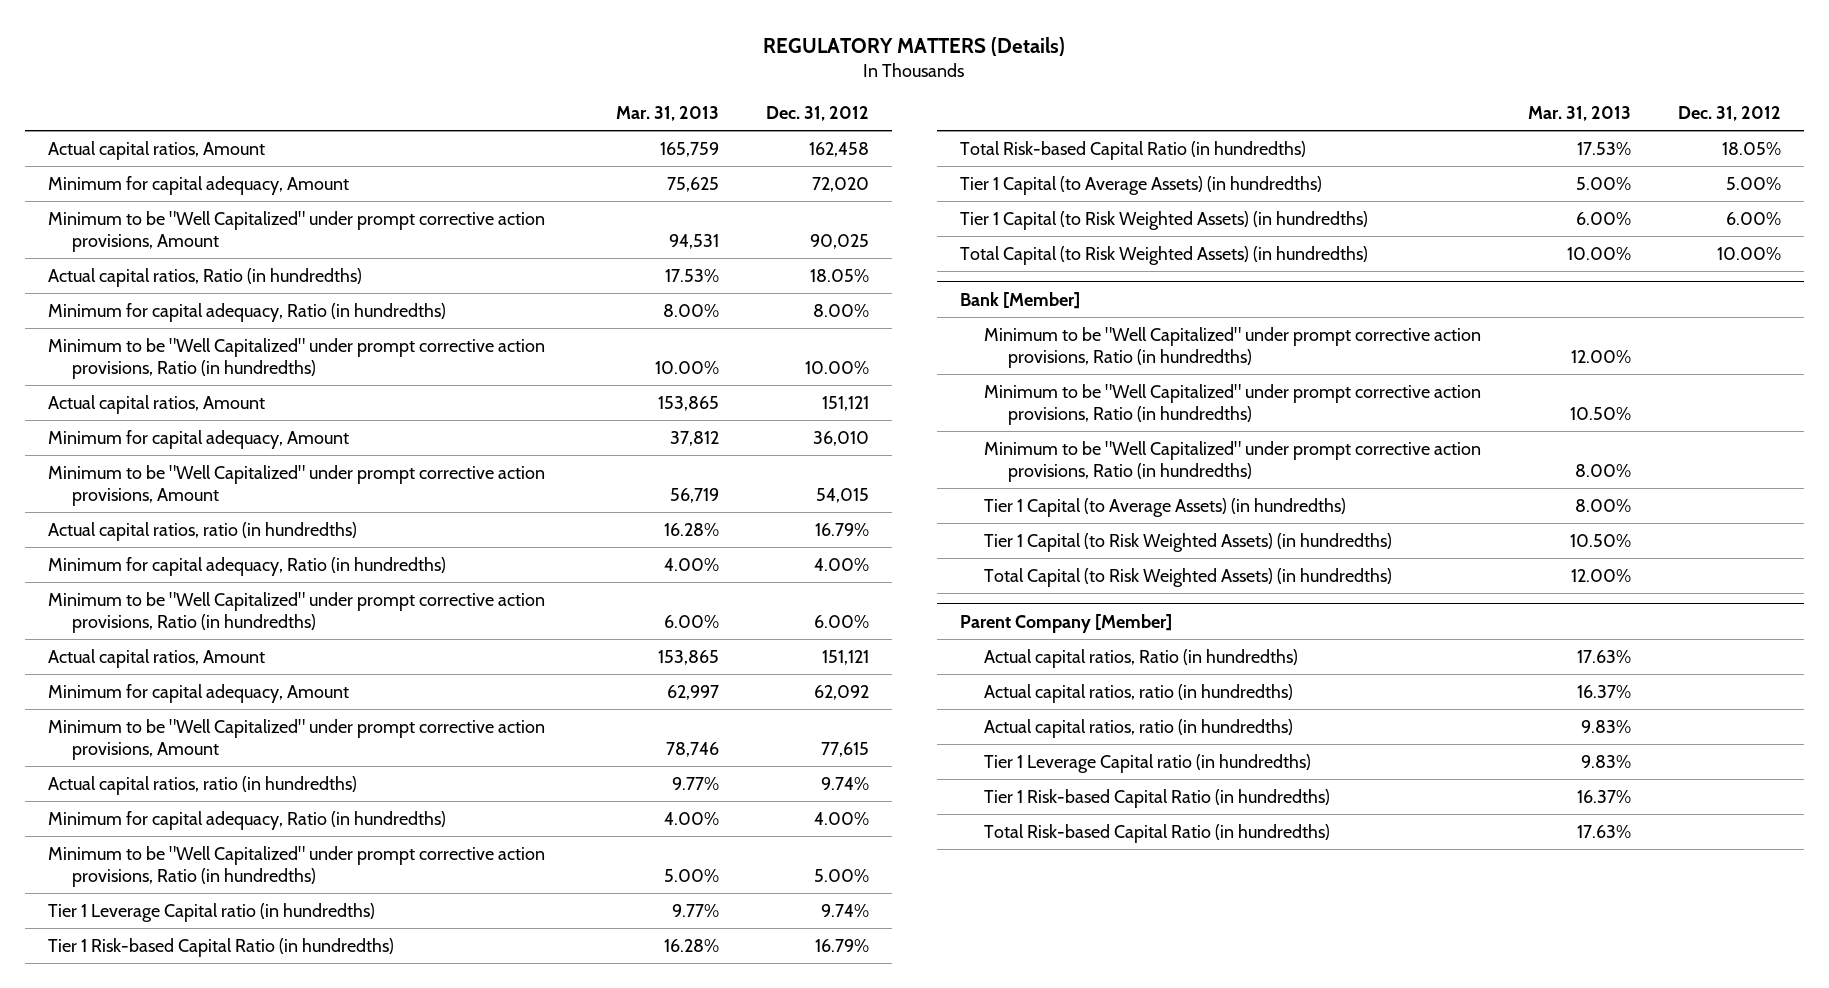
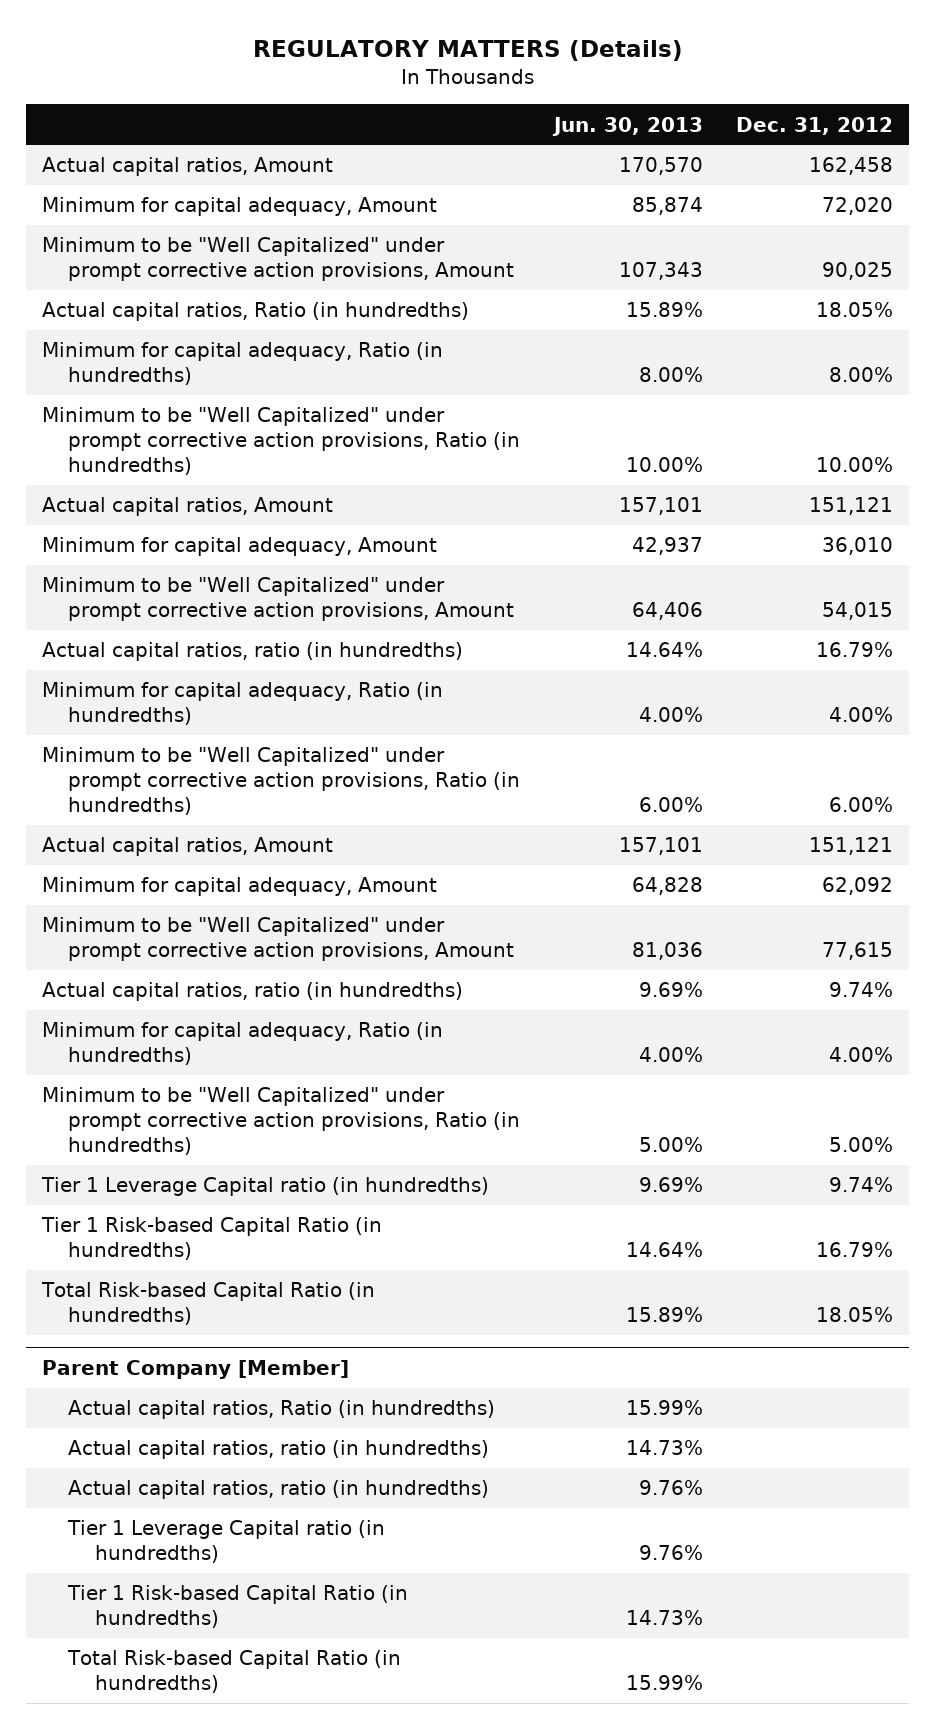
[615,105,719,121] Mar. 31, 2013 -> none
none -> [551,116,703,136] Jun. 30, 2013
[960,175,1323,195] Tier 1 Capital (to Average Assets) (in hundredths) -> none
[960,210,1369,230] Tier 1 Capital (to Risk Weighted Assets) (in hundredths) -> none
[960,245,1369,265] Total Capital (to Risk Weighted Assets) (in hundredths) -> none
[960,291,1081,309] Bank [Member] -> none
[984,326,1482,368] Minimum to be "Well Capitalized" under prompt corrective action provisions, Ratio (in hundredths) -> none
[984,383,1482,425] Minimum to be "Well Capitalized" under prompt corrective action provisions, Ratio (in hundredths) -> none
[984,440,1482,482] Minimum to be "Well Capitalized" under prompt corrective action provisions, Ratio (in hundredths) -> none
[984,497,1347,517] Tier 1 Capital (to Average Assets) (in hundredths) -> none
[984,532,1393,552] Tier 1 Capital (to Risk Weighted Assets) (in hundredths) -> none
[984,567,1393,587] Total Capital (to Risk Weighted Assets) (in hundredths) -> none

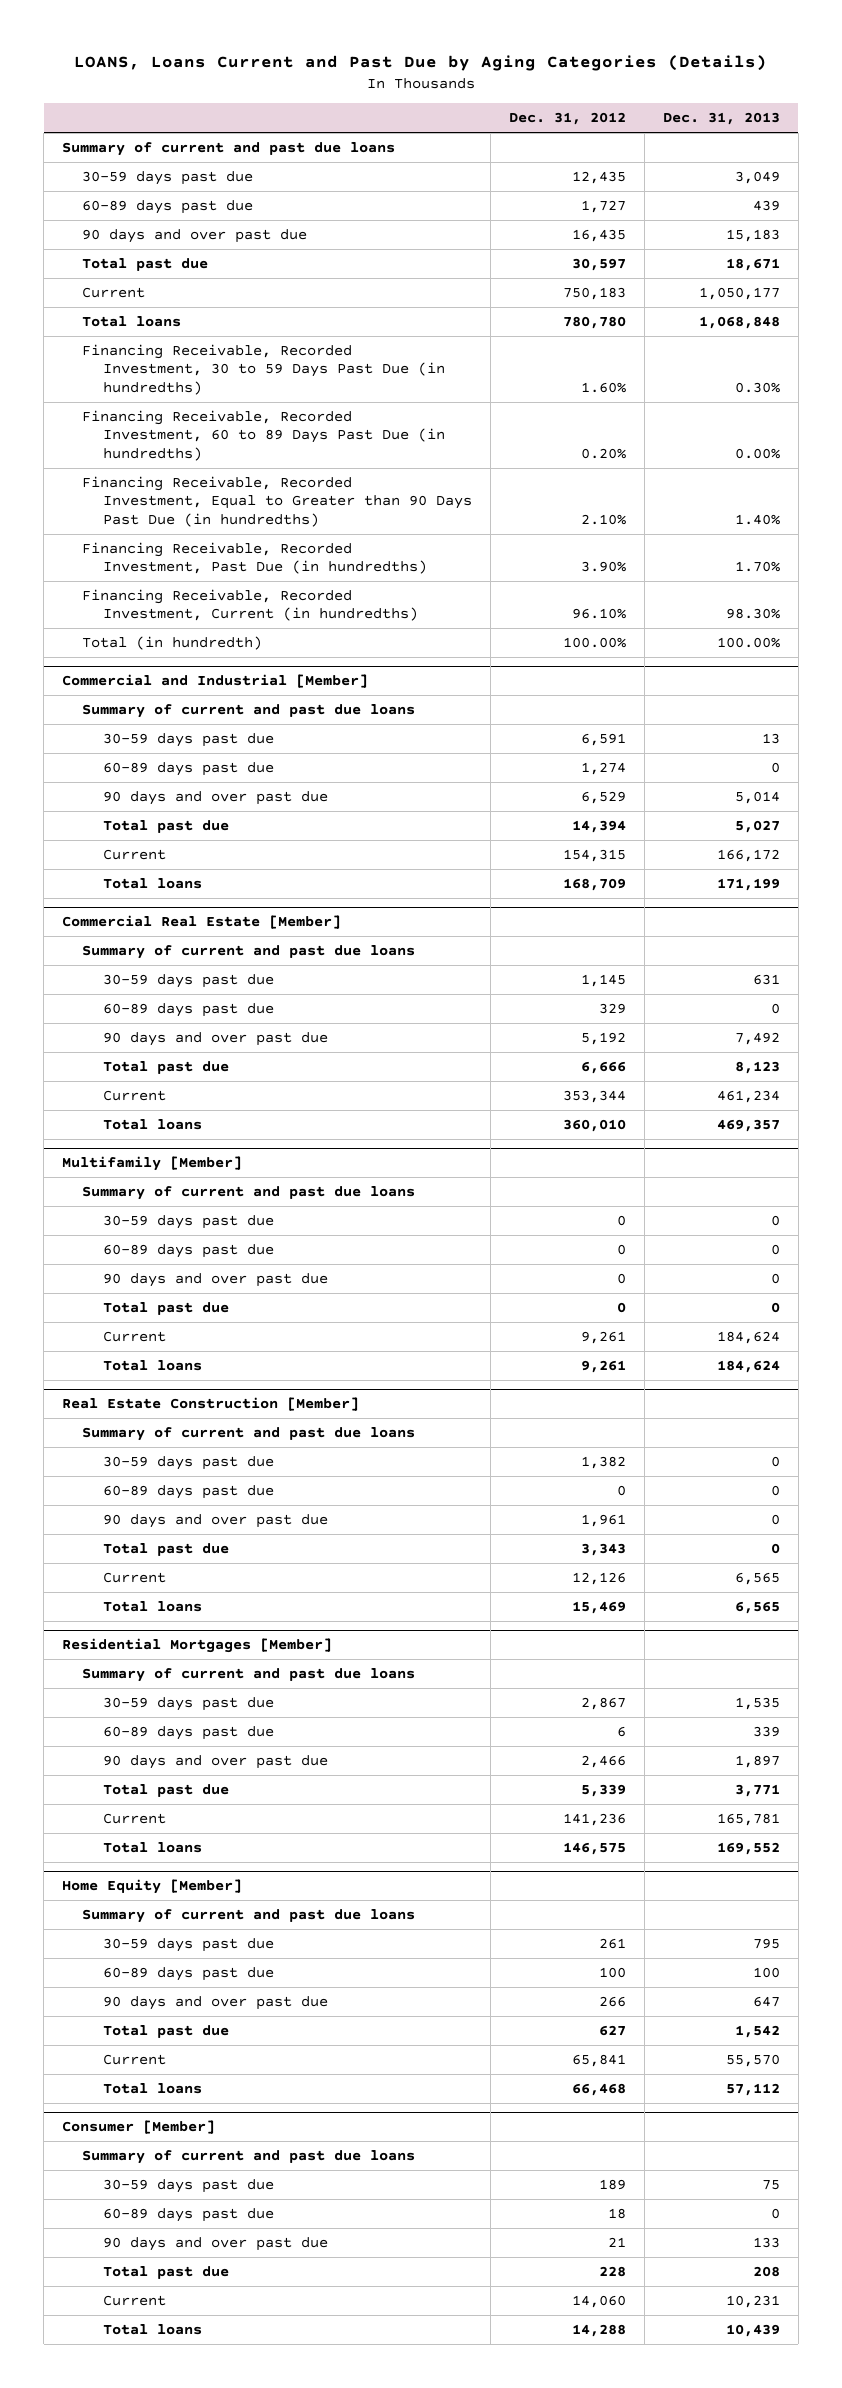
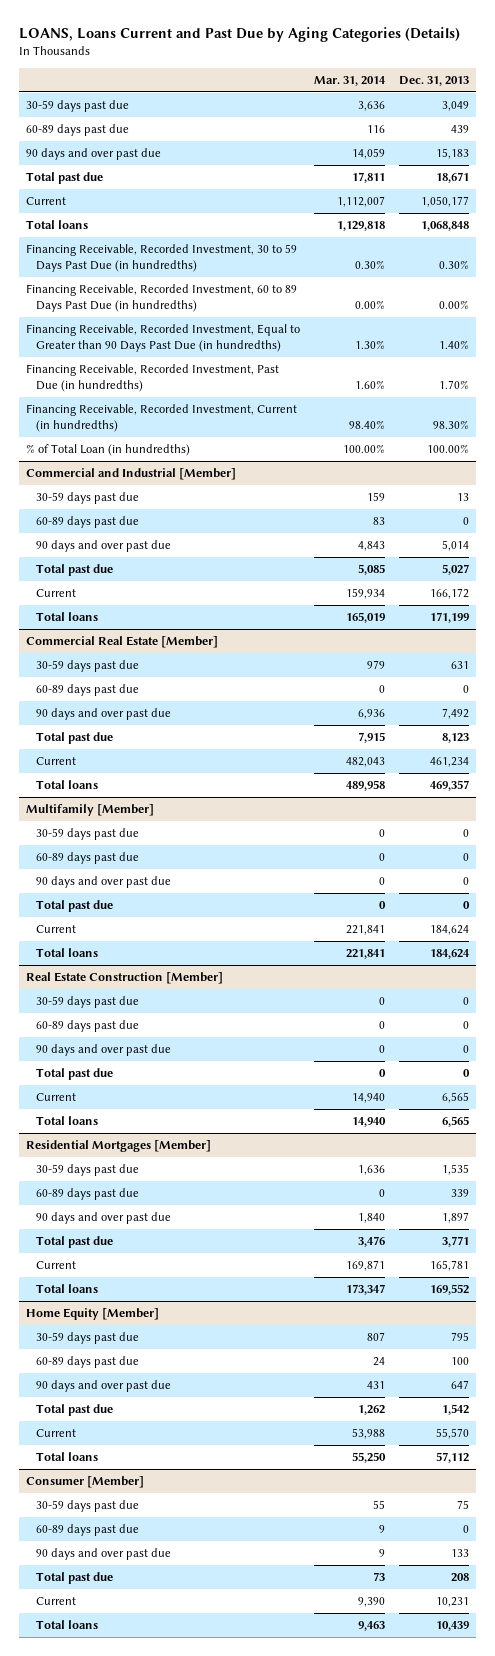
[508,112,626,126] Dec. 31, 2012 -> none
none -> [314,75,387,86] Mar. 31, 2014
[62,141,396,156] Summary of current and past due loans -> none
[82,635,263,650] Total (in hundredth) -> [25,443,190,456] % of Total Loan (in hundredths)
[82,703,416,718] Summary of current and past due loans -> none
[82,944,416,959] Summary of current and past due loans -> none
[82,1185,416,1200] Summary of current and past due loans -> none
[82,1426,416,1441] Summary of current and past due loans -> none
[82,1667,416,1682] Summary of current and past due loans -> none
[82,1908,416,1923] Summary of current and past due loans -> none
[82,2149,416,2164] Summary of current and past due loans -> none

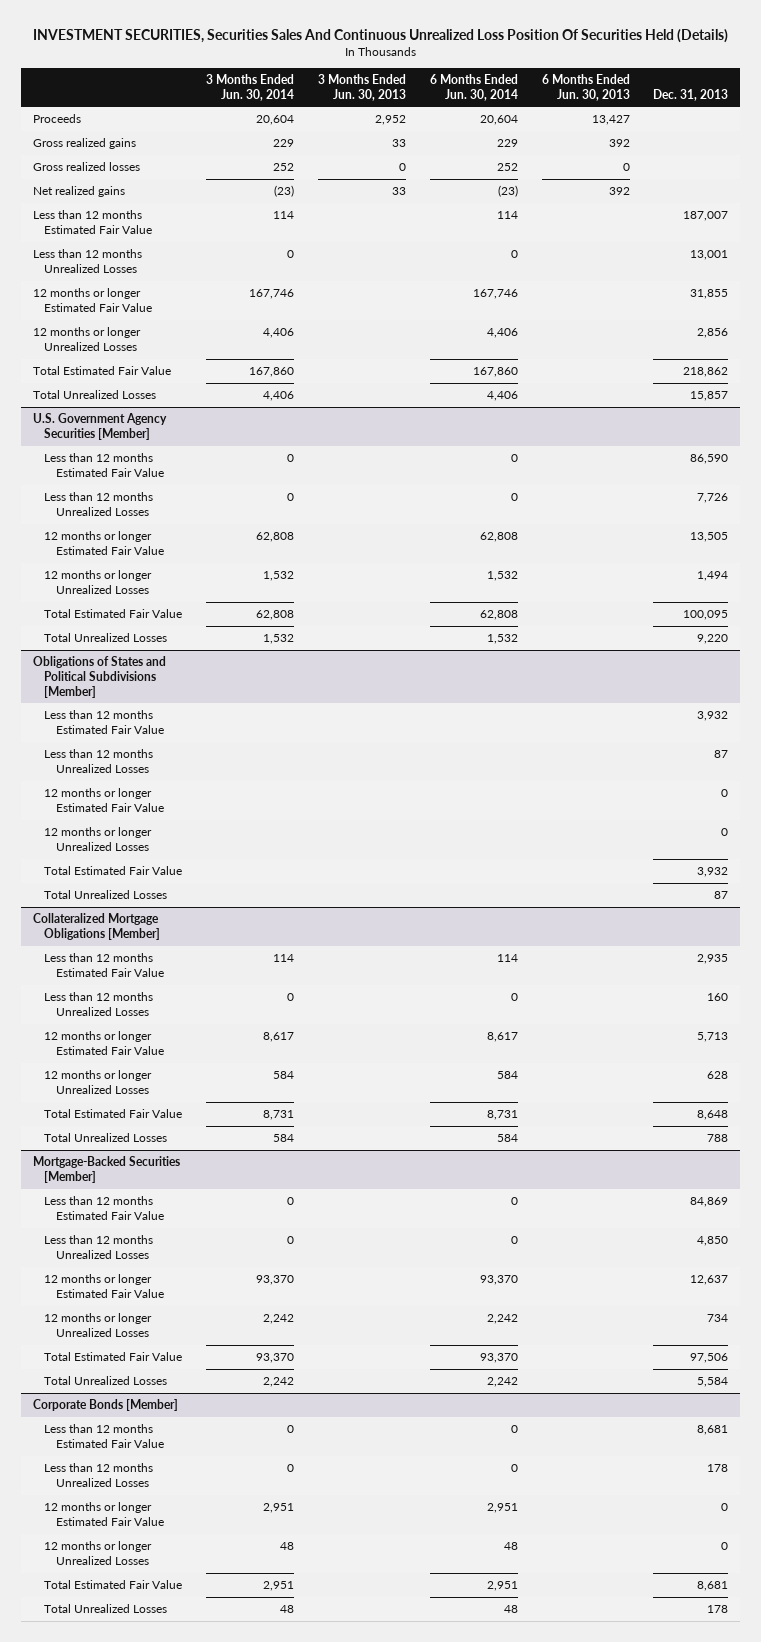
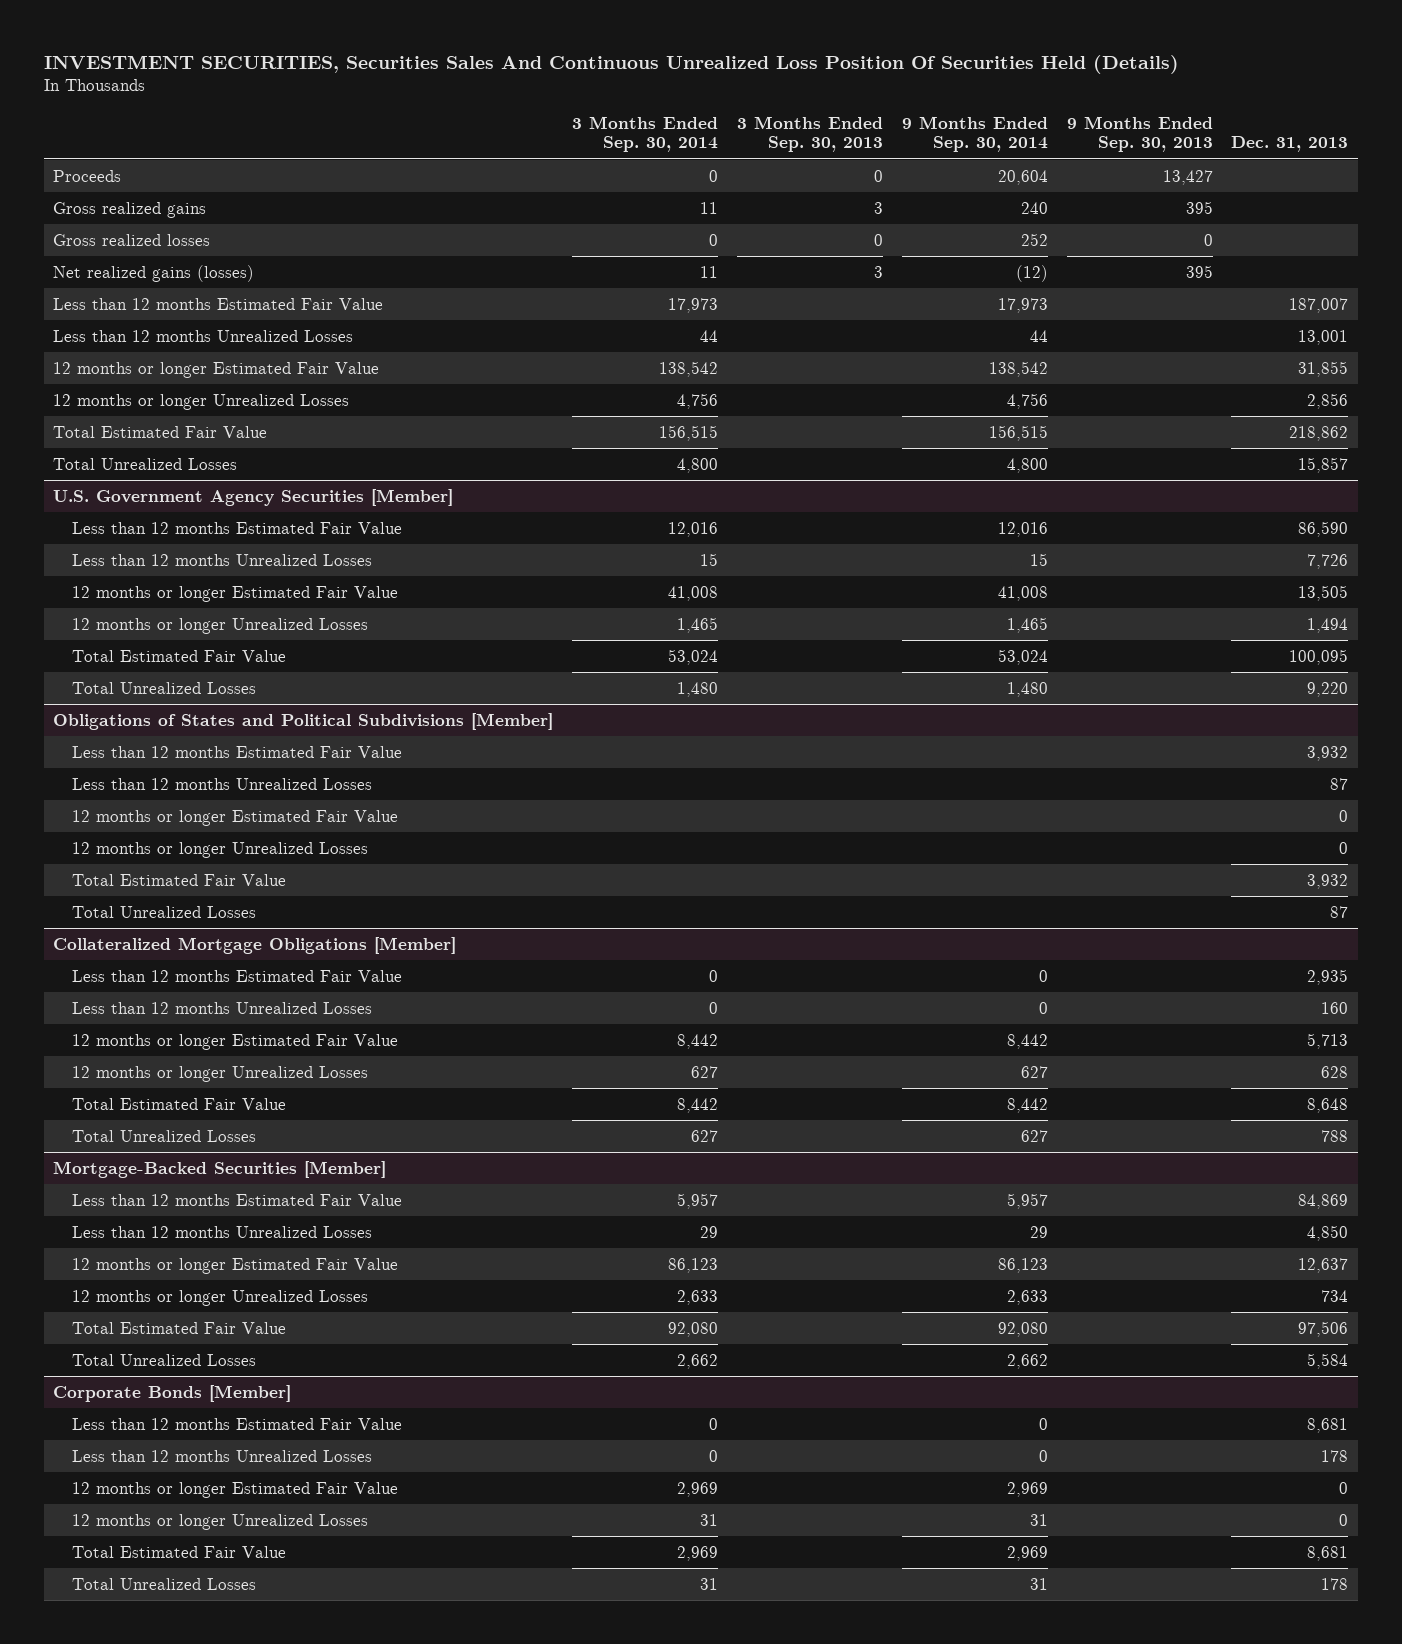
[206,73,295,101] 3 Months Ended Jun. 30, 2014 -> none
[317,73,406,101] 3 Months Ended Jun. 30, 2013 -> none
[429,73,518,101] 6 Months Ended Jun. 30, 2014 -> none
[541,73,630,101] 6 Months Ended Jun. 30, 2013 -> none
none -> [572,115,719,153] 3 Months Ended Sep. 30, 2014
none -> [736,115,883,153] 3 Months Ended Sep. 30, 2013
none -> [901,115,1048,153] 9 Months Ended Sep. 30, 2014
none -> [1066,115,1213,153] 9 Months Ended Sep. 30, 2013
[33,186,126,198] Net realized gains -> [53,264,255,282] Net realized gains (losses)

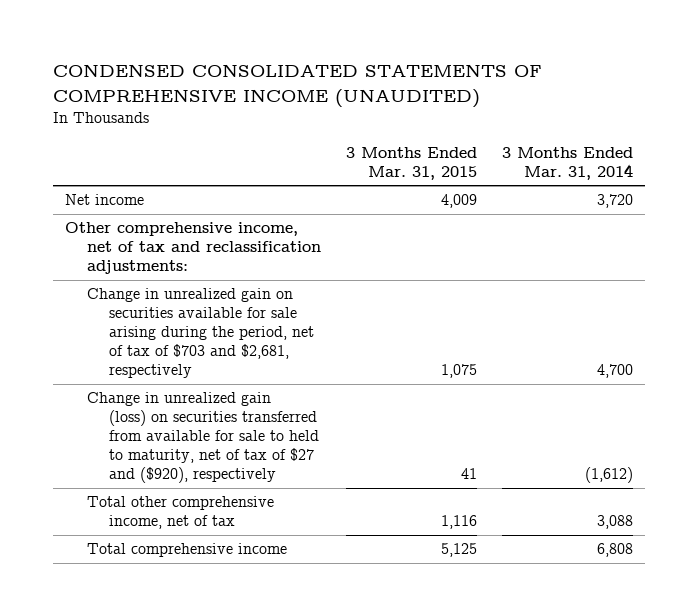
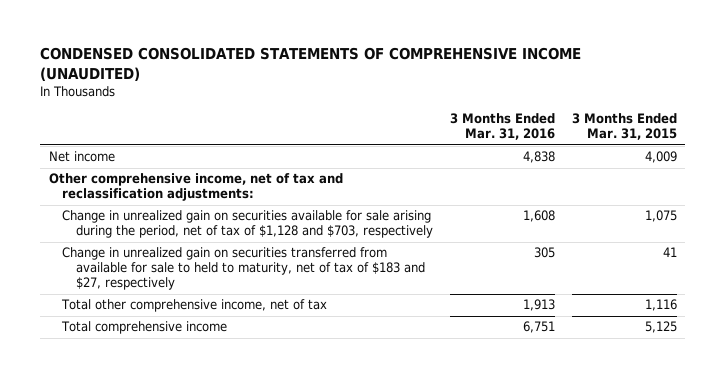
[501,146,633,180] 3 Months Ended Mar. 31, 2014 -> none
none -> [449,113,555,141] 3 Months Ended Mar. 31, 2016
[87,288,314,379] Change in unrealized gain on securities available for sale arising during the period, net of tax of $703 and $2,681, respectively -> [62,210,433,239] Change in unrealized gain on securities available for sale arising during the period, net of tax of $1,128 and $703, respectively
[87,392,319,484] Change in unrealized gain (loss) on securities transferred from available for sale to held to maturity, net of tax of $27 and ($920), respectively -> [62,247,425,291] Change in unrealized gain on securities transferred from available for sale to held to maturity, net of tax of $183 and $27, respectively

